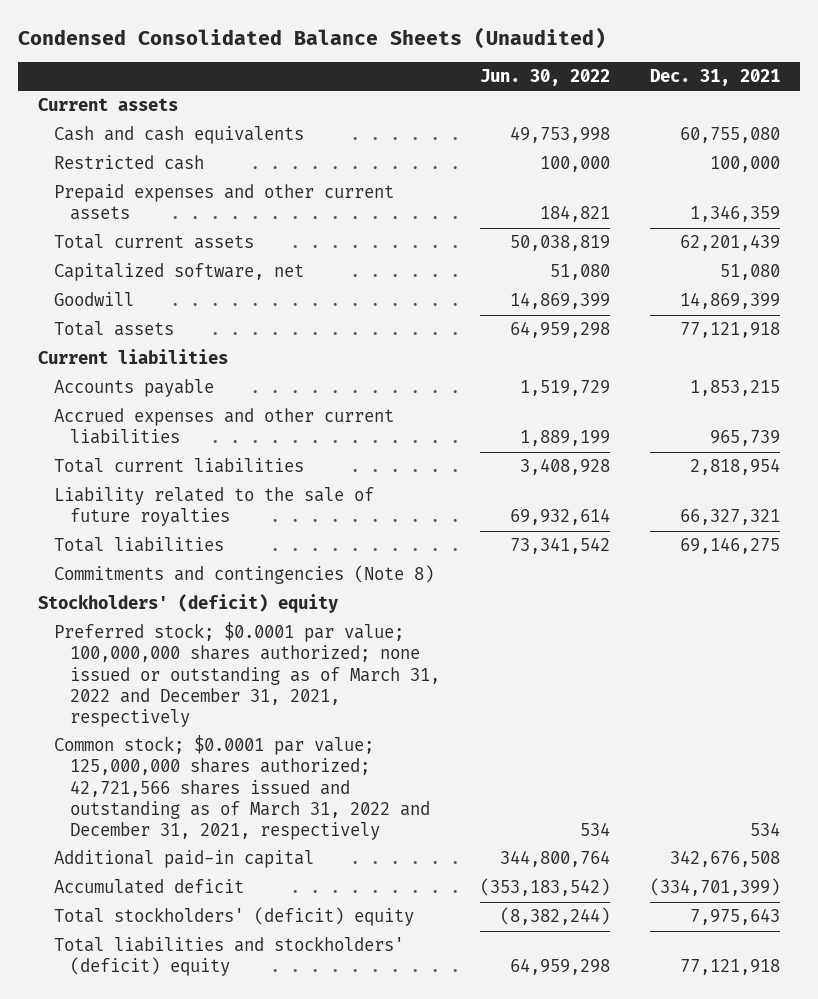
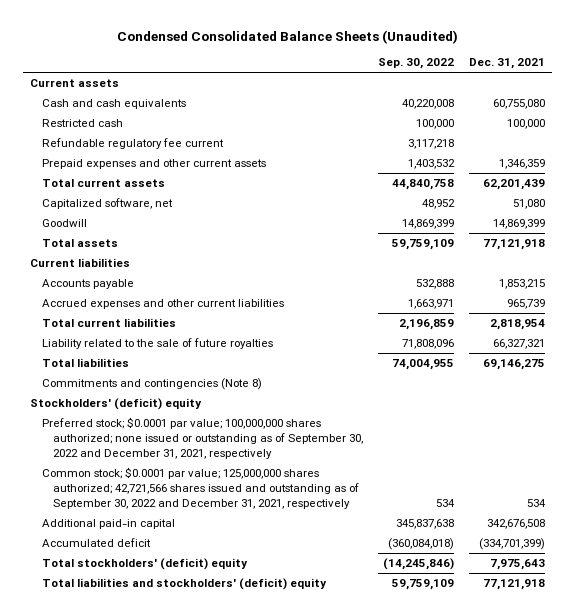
[480,69,611,87] Jun. 30, 2022 -> none
none -> [378,58,455,70] Sep. 30, 2022
none -> [41,137,224,149] Refundable regulatory fee current
[54,622,441,727] Preferred stock; $0.0001 par value; 100,000,000 shares authorized; none issued or outstanding as of March 31, 2022 and December 31, 2021, respectively -> [41,416,364,459] Preferred stock; $0.0001 par value; 100,000,000 shares authorized; none issued or outstanding as of September 30, 2022 and December 31, 2021, respectively
[54,735,431,840] Common stock; $0.0001 par value; 125,000,000 shares authorized; 42,721,566 shares issued and outstanding as of March 31, 2022 and December 31, 2021, respectively -> [41,466,360,509] Common stock; $0.0001 par value; 125,000,000 shares authorized; 42,721,566 shares issued and outstanding as of September 30, 2022 and December 31, 2021, respectively

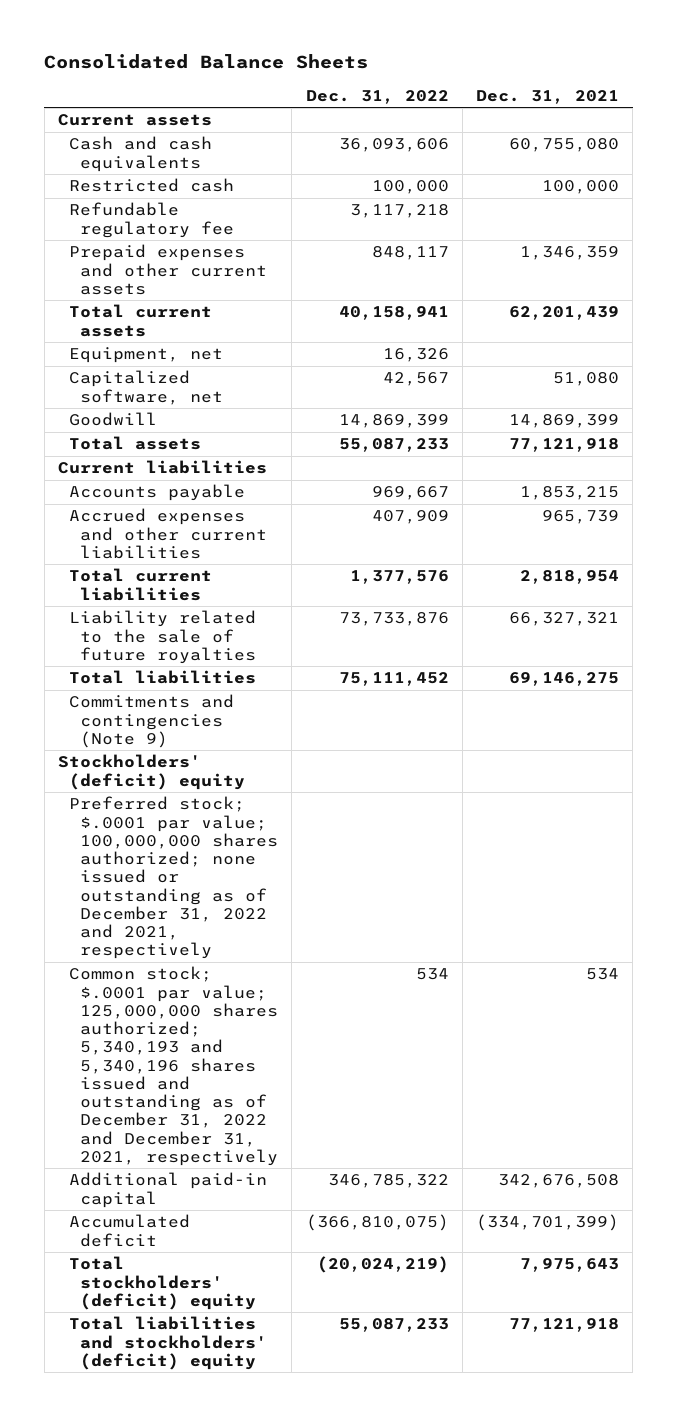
[116,29,458,44] Condensed Consolidated Balance Sheets (Unaudited) -> [44,54,369,70] Consolidated Balance Sheets
[378,58,455,70] Sep. 30, 2022 -> none
none -> [305,89,449,104] Dec. 31, 2022
[41,137,224,149] Refundable regulatory fee current -> [69,202,235,238] Refundable regulatory fee
none -> [69,347,224,364] Equipment, net
[41,377,262,390] Commitments and contingencies (Note 8) -> [69,694,235,748] Commitments and contingencies (Note 9)
[41,416,364,459] Preferred stock; $0.0001 par value; 100,000,000 shares authorized; none issued or outstanding as of September 30, 2022 and December 31, 2021, respectively -> [69,796,279,960] Preferred stock; $.0001 par value; 100,000,000 shares authorized; none issued or outstanding as of December 31, 2022 and 2021, respectively
[41,466,360,509] Common stock; $0.0001 par value; 125,000,000 shares authorized; 42,721,566 shares issued and outstanding as of September 30, 2022 and December 31, 2021, respectively -> [69,966,279,1166] Common stock; $.0001 par value; 125,000,000 shares authorized; 5,340,193 and 5,340,196 shares issued and outstanding as of December 31, 2022 and December 31, 2021, respectively

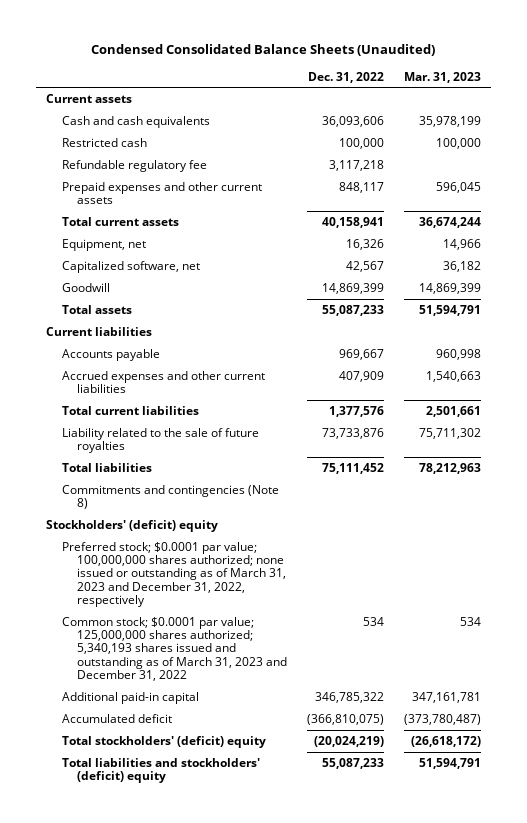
[44,54,369,70] Consolidated Balance Sheets -> [91,44,436,57] Condensed Consolidated Balance Sheets (Unaudited)
[476,89,620,104] Dec. 31, 2021 -> none
none -> [403,71,481,83] Mar. 31, 2023
[69,694,235,748] Commitments and contingencies (Note 9) -> [61,485,279,510] Commitments and contingencies (Note 8)
[69,796,279,960] Preferred stock; $.0001 par value; 100,000,000 shares authorized; none issued or outstanding as of December 31, 2022 and 2021, respectively -> [61,542,287,607] Preferred stock; $0.0001 par value; 100,000,000 shares authorized; none issued or outstanding as of March 31, 2023 and December 31, 2022, respectively
[69,966,279,1166] Common stock; $.0001 par value; 125,000,000 shares authorized; 5,340,193 and 5,340,196 shares issued and outstanding as of December 31, 2022 and December 31, 2021, respectively -> [61,617,288,681] Common stock; $0.0001 par value; 125,000,000 shares authorized; 5,340,193 shares issued and outstanding as of March 31, 2023 and December 31, 2022

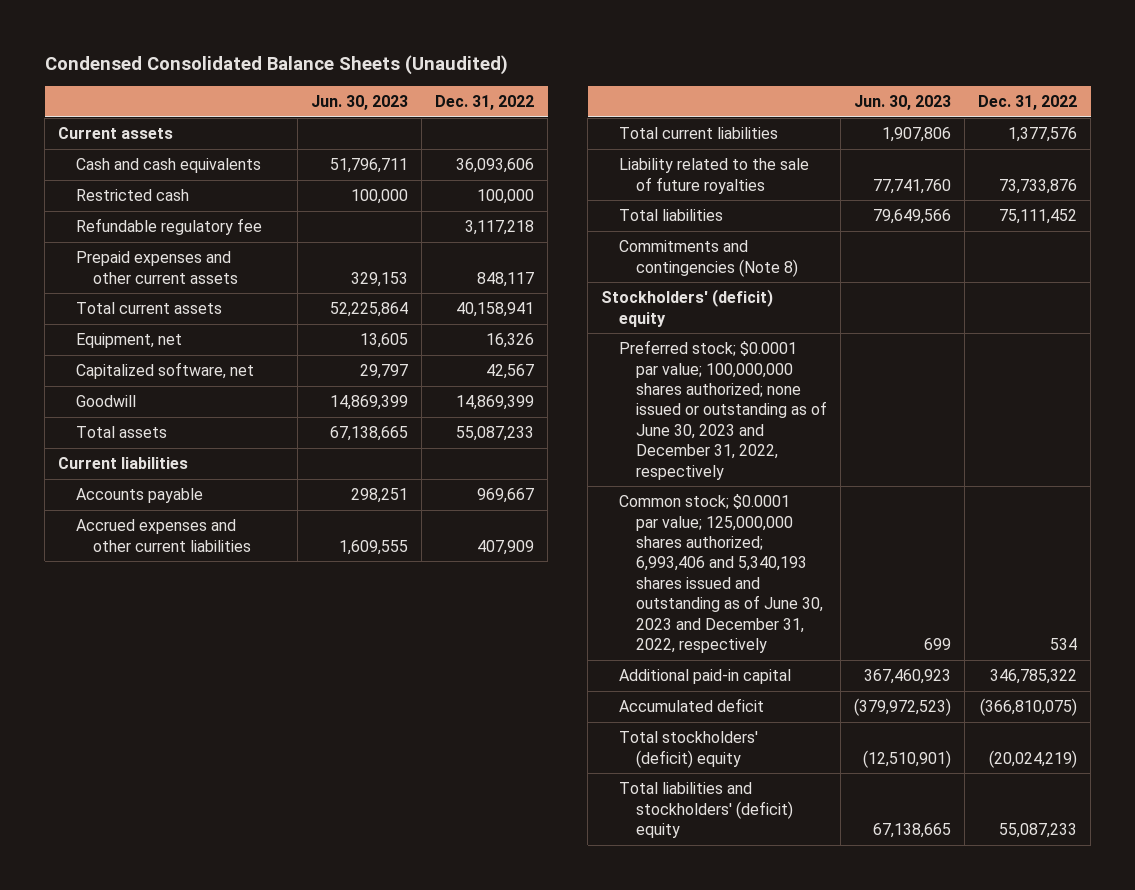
[403,71,481,83] Mar. 31, 2023 -> none
none -> [310,95,408,111] Jun. 30, 2023
[61,542,287,607] Preferred stock; $0.0001 par value; 100,000,000 shares authorized; none issued or outstanding as of March 31, 2023 and December 31, 2022, respectively -> [618,340,828,480] Preferred stock; $0.0001 par value; 100,000,000 shares authorized; none issued or outstanding as of June 30, 2023 and December 31, 2022, respectively
[61,617,288,681] Common stock; $0.0001 par value; 125,000,000 shares authorized; 5,340,193 shares issued and outstanding as of March 31, 2023 and December 31, 2022 -> [618,494,824,654] Common stock; $0.0001 par value; 125,000,000 shares authorized; 6,993,406 and 5,340,193 shares issued and outstanding as of June 30, 2023 and December 31, 2022, respectively

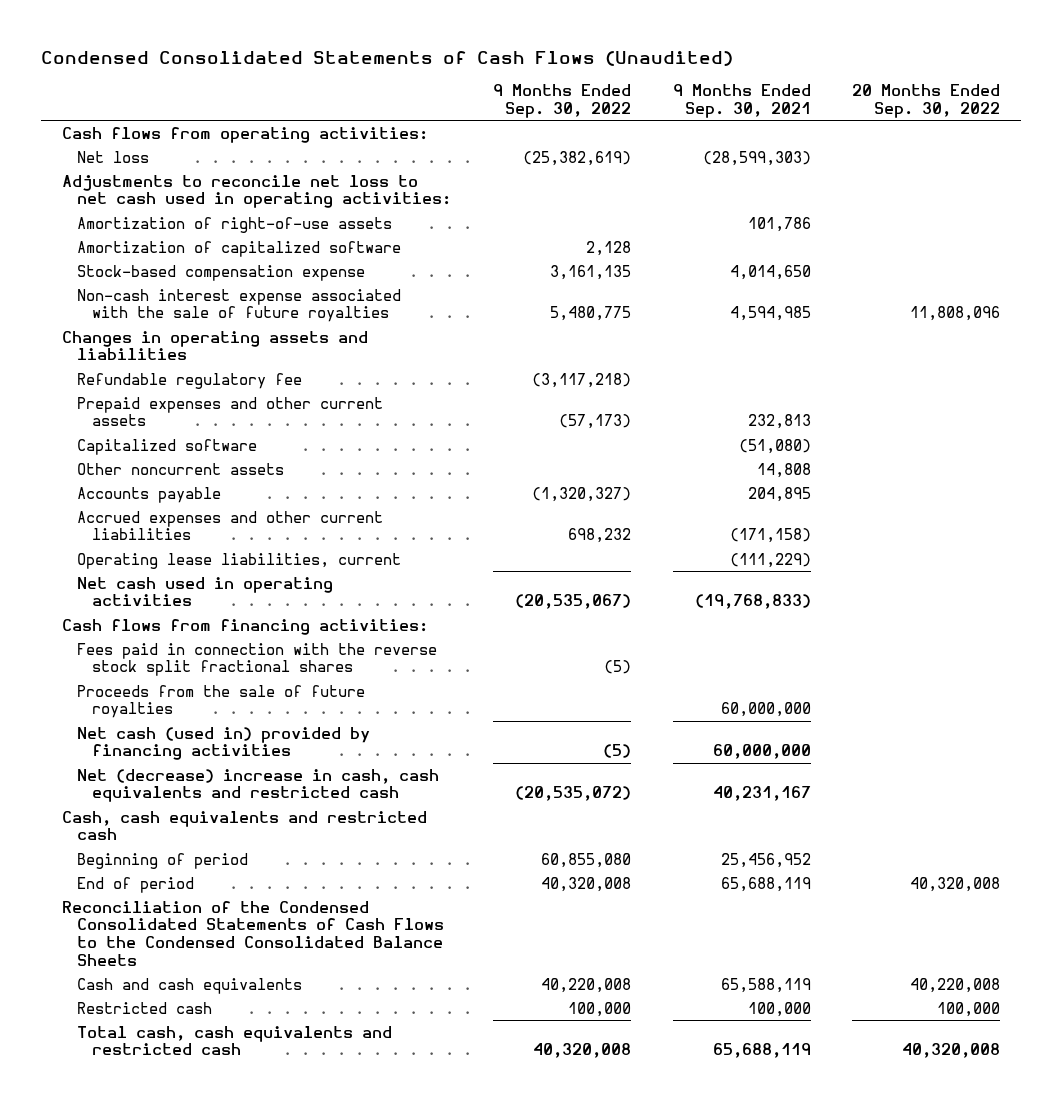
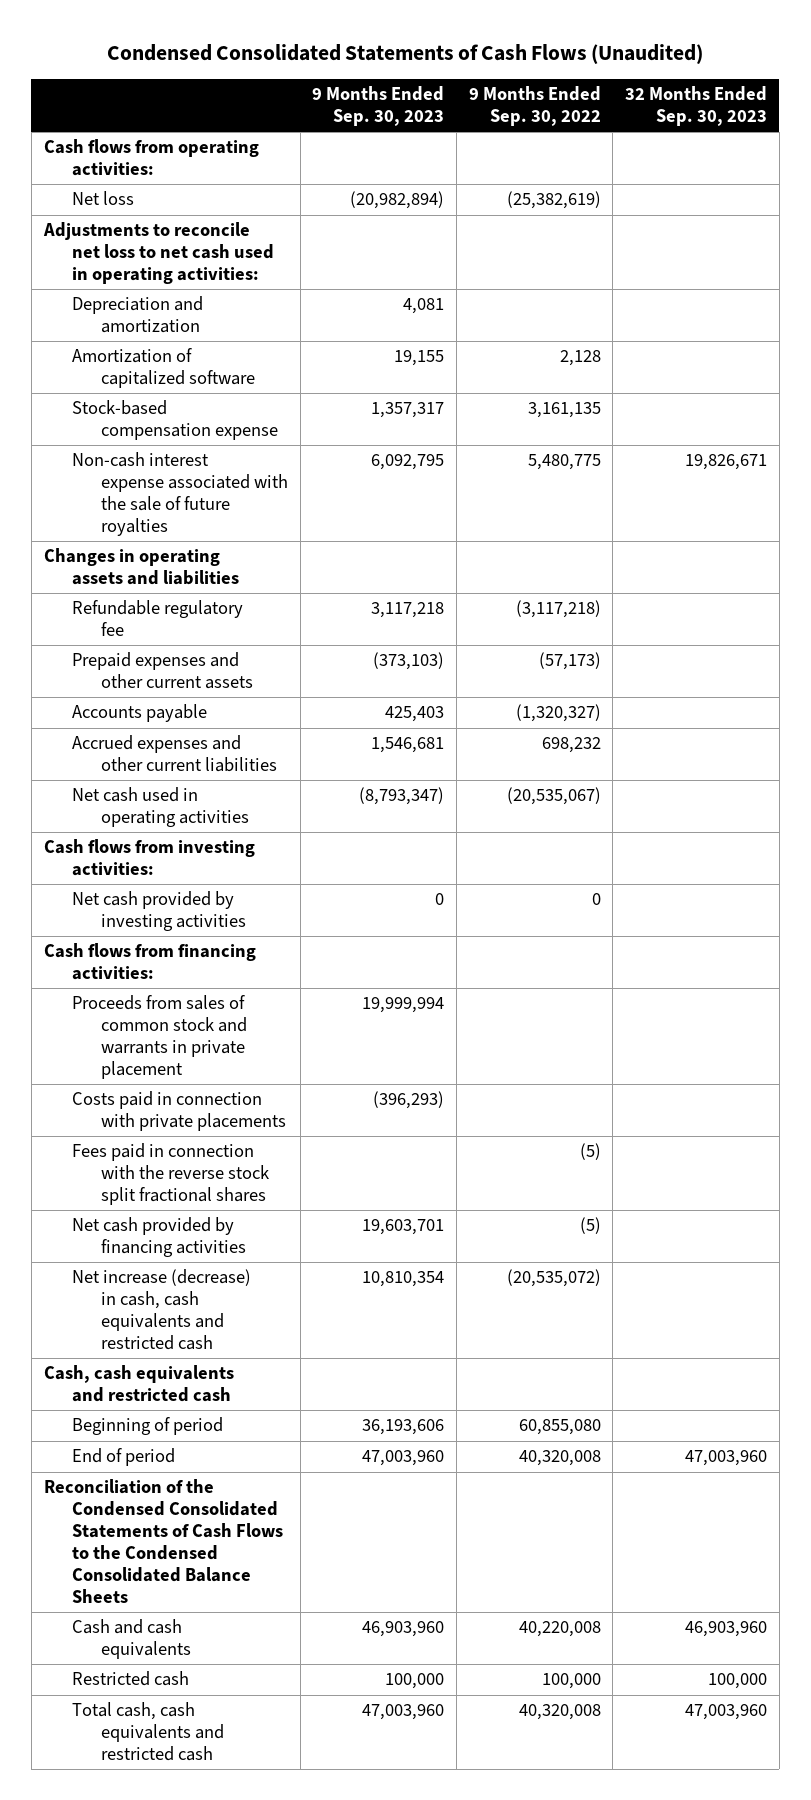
[672,83,811,118] 9 Months Ended Sep. 30, 2021 -> none
[852,83,1001,118] 20 Months Ended Sep. 30, 2022 -> none
none -> [312,86,445,127] 9 Months Ended Sep. 30, 2023
none -> [624,86,767,127] 32 Months Ended Sep. 30, 2023
[76,216,392,233] Amortization of right-of-use assets -> none
none -> [72,296,204,334] Depreciation and amortization
[76,438,257,455] Capitalized software -> none
[76,462,284,475] Other noncurrent assets -> none
[76,552,401,569] Operating lease liabilities, current -> none
none -> [43,839,255,877] Cash flows from investing activities:
none -> [72,891,247,932] Net cash provided by investing activities
none -> [72,995,248,1080] Proceeds from sales of common stock and warrants in private placement
none -> [72,1091,287,1132] Costs paid in connection with private placements
[76,684,365,719] Proceeds from the sale of future royalties -> none
[76,726,370,761] Net cash (used in) provided by financing activities -> [72,1217,247,1258] Net cash provided by financing activities
[76,768,439,803] Net (decrease) increase in cash, cash equivalents and restricted cash -> [72,1269,252,1351] Net increase (decrease) in cash, cash equivalents and restricted cash

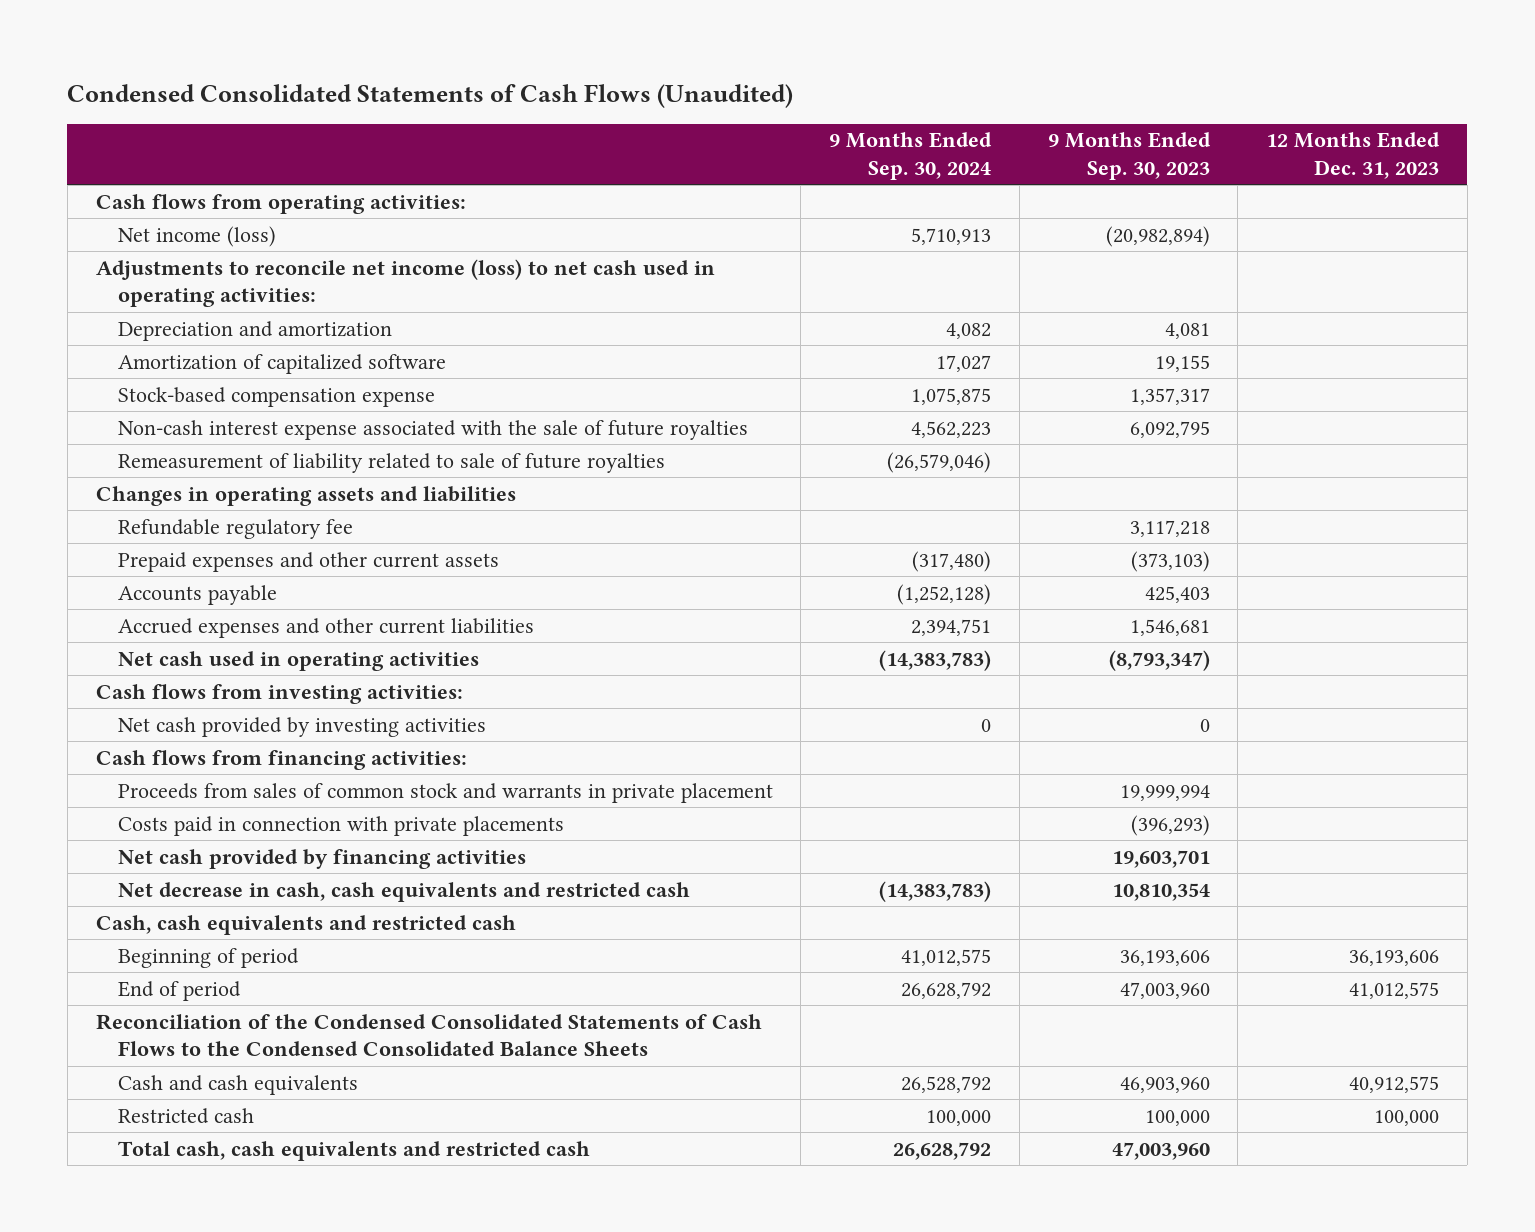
[468,86,601,127] 9 Months Ended Sep. 30, 2022 -> none
[624,86,767,127] 32 Months Ended Sep. 30, 2023 -> none
none -> [829,132,993,180] 9 Months Ended Sep. 30, 2024
none -> [1265,132,1440,179] 12 Months Ended Dec. 31, 2023
[72,191,135,206] Net loss -> [117,225,276,247] Net income (loss)
[42,222,275,285] Adjustments to reconcile net loss to net cash used in operating activities: -> [95,258,715,308] Adjustments to reconcile net income (loss) to net cash used in operating activities:
none -> [117,452,665,473] Remeasurement of liability related to sale of future royalties
[72,1143,270,1206] Fees paid in connection with the reverse stock split fractional shares -> none
[72,1269,252,1351] Net increase (decrease) in cash, cash equivalents and restricted cash -> [117,881,690,902] Net decrease in cash, cash equivalents and restricted cash

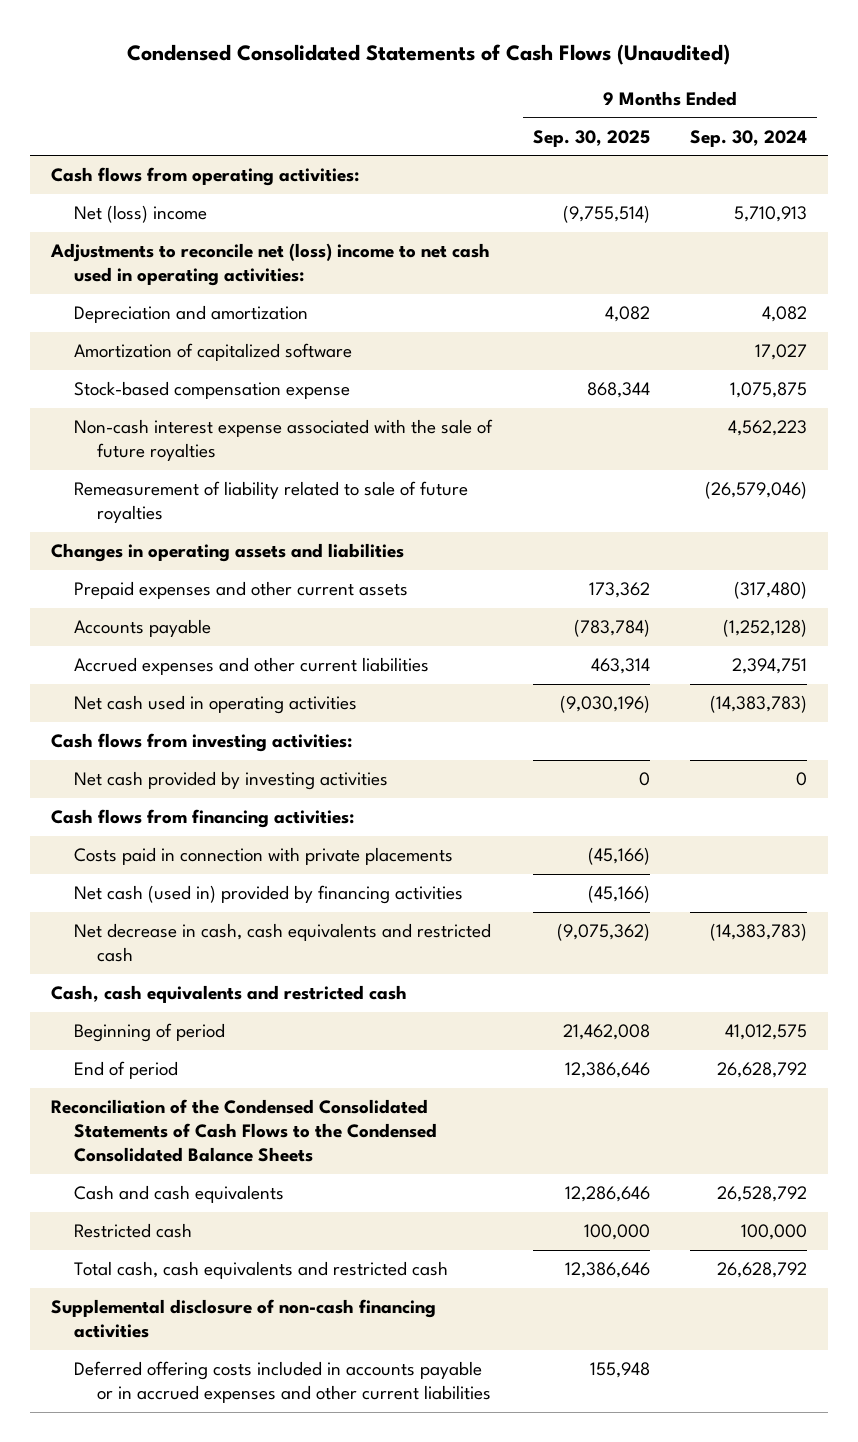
[1047,132,1211,180] 9 Months Ended Sep. 30, 2023 -> none
[1265,132,1440,179] 12 Months Ended Dec. 31, 2023 -> none
none -> [532,129,650,147] Sep. 30, 2025
[117,225,276,247] Net income (loss) -> [74,205,208,224] Net (loss) income
[95,258,715,308] Adjustments to reconcile net income (loss) to net cash used in operating activities: -> [49,243,490,287] Adjustments to reconcile net (loss) income to net cash used in operating activities:
[117,518,353,539] Refundable regulatory fee -> none
[117,782,773,803] Proceeds from sales of common stock and warrants in private placement -> none
[117,848,526,869] Net cash provided by financing activities -> [74,885,464,905] Net cash (used in) provided by financing activities
none -> [50,1299,436,1339] Supplemental disclosure of non-cash financing activities
none -> [74,1361,492,1404] Deferred offering costs included in accounts payable or in accrued expenses and other current liabilities

